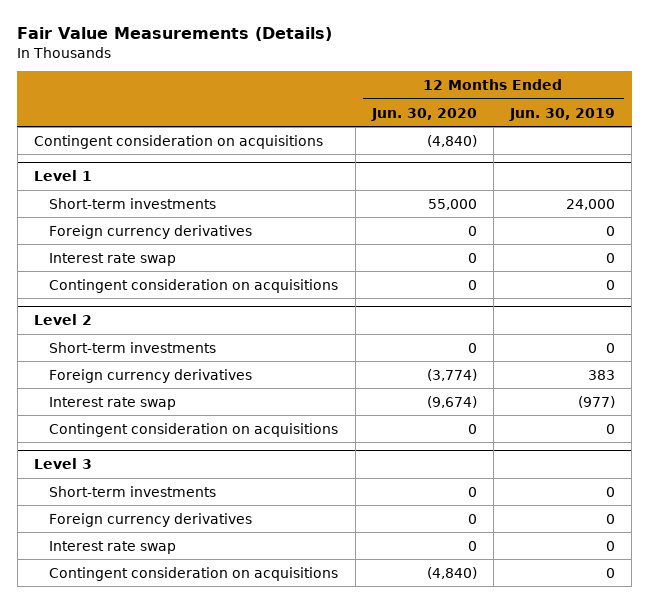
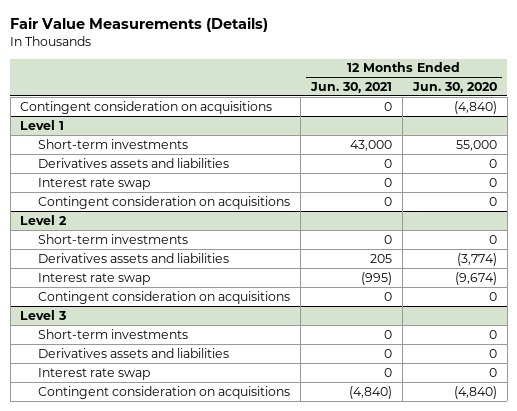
[509,107,616,121] Jun. 30, 2019 -> none
none -> [310,81,393,93] Jun. 30, 2021
[49,224,253,239] Foreign currency derivatives -> [38,157,230,168] Derivatives assets and liabilities
[49,368,253,383] Foreign currency derivatives -> [38,252,230,263] Derivatives assets and liabilities
[49,512,253,527] Foreign currency derivatives -> [38,347,230,358] Derivatives assets and liabilities

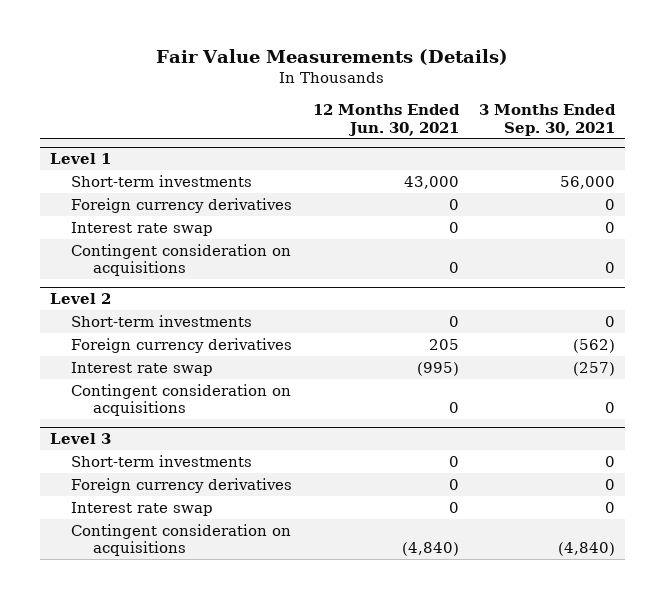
[411,81,497,93] Jun. 30, 2020 -> none
none -> [478,104,616,136] 3 Months Ended Sep. 30, 2021
[20,100,273,114] Contingent consideration on acquisitions -> none
[38,157,230,168] Derivatives assets and liabilities -> [71,197,293,213] Foreign currency derivatives
[38,252,230,263] Derivatives assets and liabilities -> [71,337,293,353] Foreign currency derivatives
[38,347,230,358] Derivatives assets and liabilities -> [71,477,293,493] Foreign currency derivatives

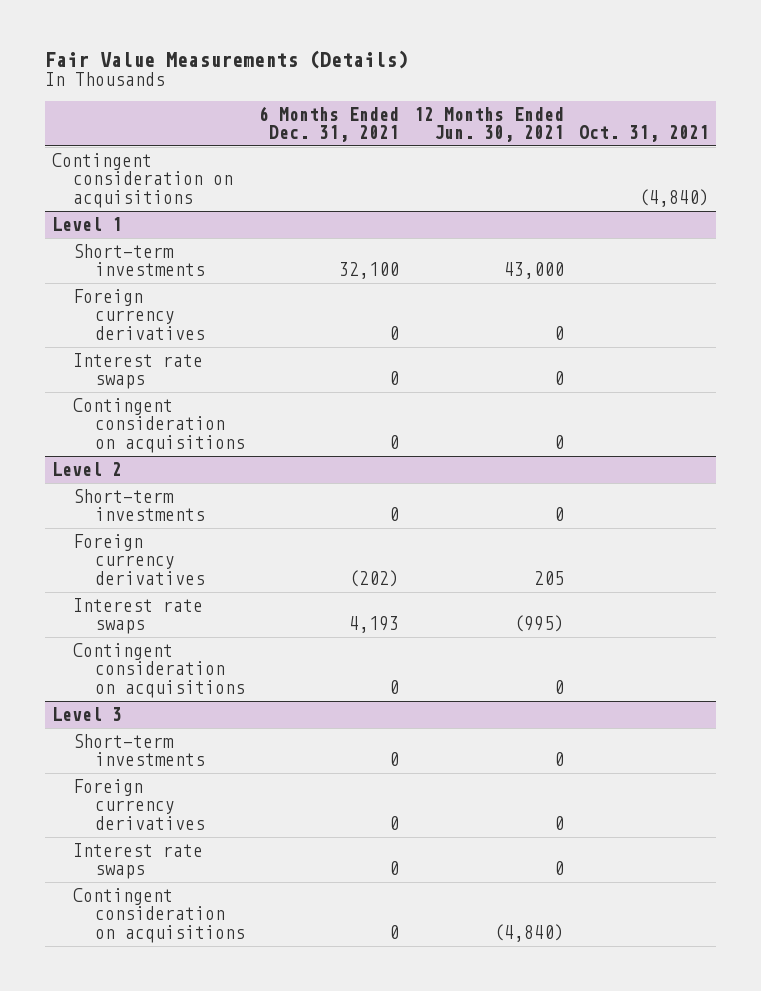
[478,104,616,136] 3 Months Ended Sep. 30, 2021 -> none
none -> [259,105,400,143] 6 Months Ended Dec. 31, 2021
none -> [578,125,709,143] Oct. 31, 2021
none -> [52,152,234,209] Contingent consideration on acquisitions
[71,221,214,236] Interest rate swap -> [73,352,204,390] Interest rate swaps
[71,361,214,376] Interest rate swap -> [73,597,204,635] Interest rate swaps
[71,501,214,516] Interest rate swap -> [73,842,204,880] Interest rate swaps

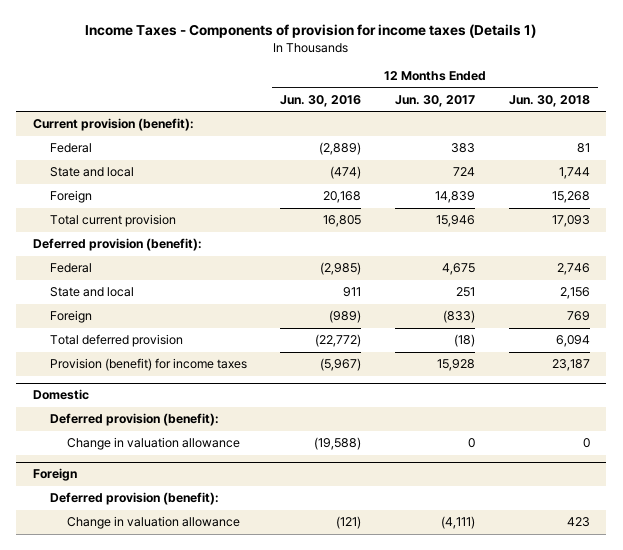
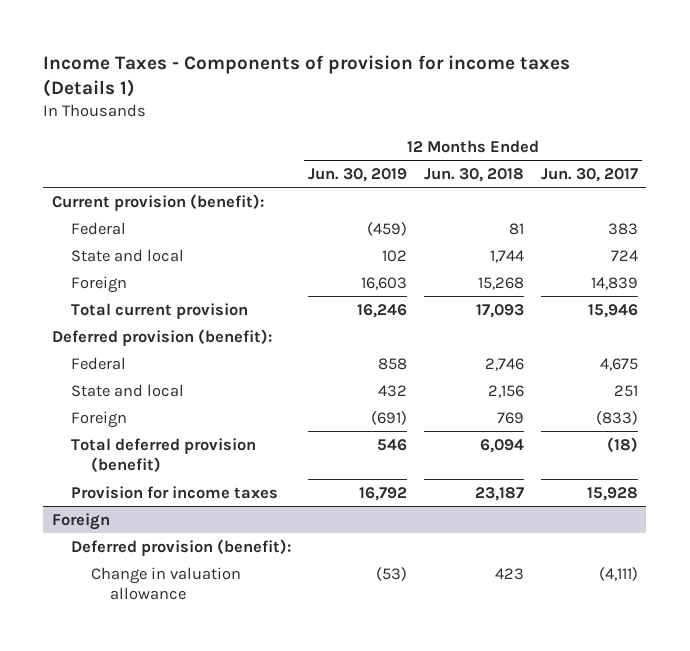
[280,94,362,107] Jun. 30, 2016 -> none
none -> [308,167,408,182] Jun. 30, 2019
[32,389,89,401] Domestic -> none
[49,413,219,427] Deferred provision (benefit): -> none
[66,437,240,451] Change in valuation allowance -> none
[49,334,183,348] Total deferred provision -> [71,437,257,473] Total deferred provision (benefit)
[49,358,247,372] Provision (benefit) for income taxes -> [71,485,279,499] Provision for income taxes

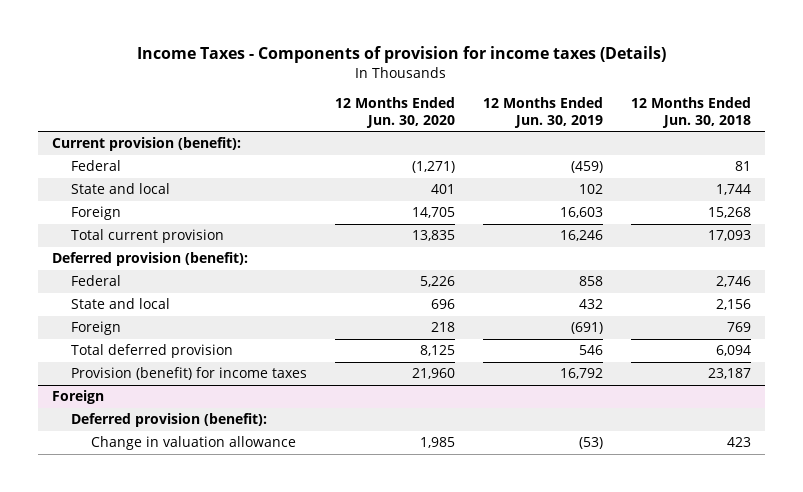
[43,54,571,98] Income Taxes - Components of provision for income taxes (Details 1) -> [137,46,667,64] Income Taxes - Components of provision for income taxes (Details)
[540,167,638,182] Jun. 30, 2017 -> none
none -> [335,96,456,128] 12 Months Ended Jun. 30, 2020
[71,437,257,473] Total deferred provision (benefit) -> [71,344,234,359] Total deferred provision
[71,485,279,499] Provision for income taxes -> [71,367,308,381] Provision (benefit) for income taxes

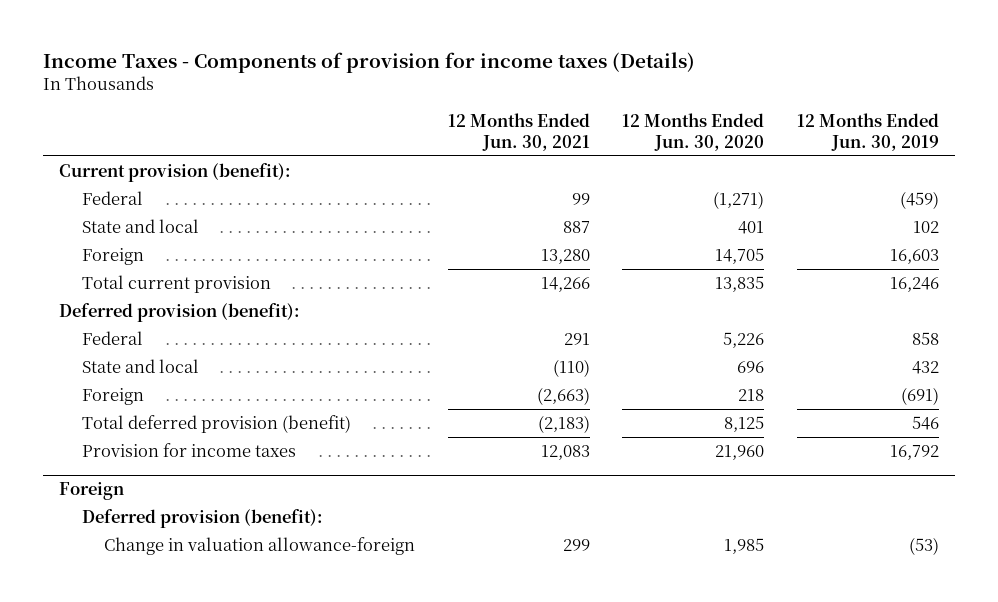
[630,96,751,128] 12 Months Ended Jun. 30, 2018 -> none
none -> [447,112,590,151] 12 Months Ended Jun. 30, 2021
[71,344,234,359] Total deferred provision -> [81,414,351,433] Total deferred provision (benefit)
[71,367,308,381] Provision (benefit) for income taxes -> [81,442,296,457] Provision for income taxes
[90,436,296,451] Change in valuation allowance -> [104,536,416,555] Change in valuation allowance-foreign

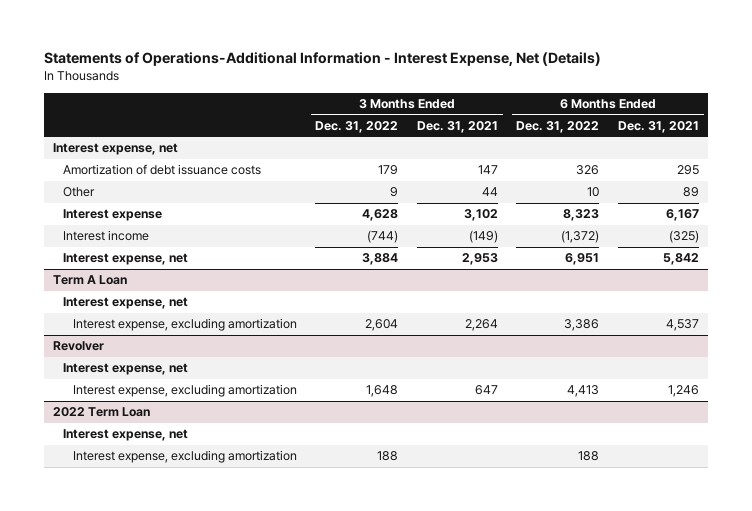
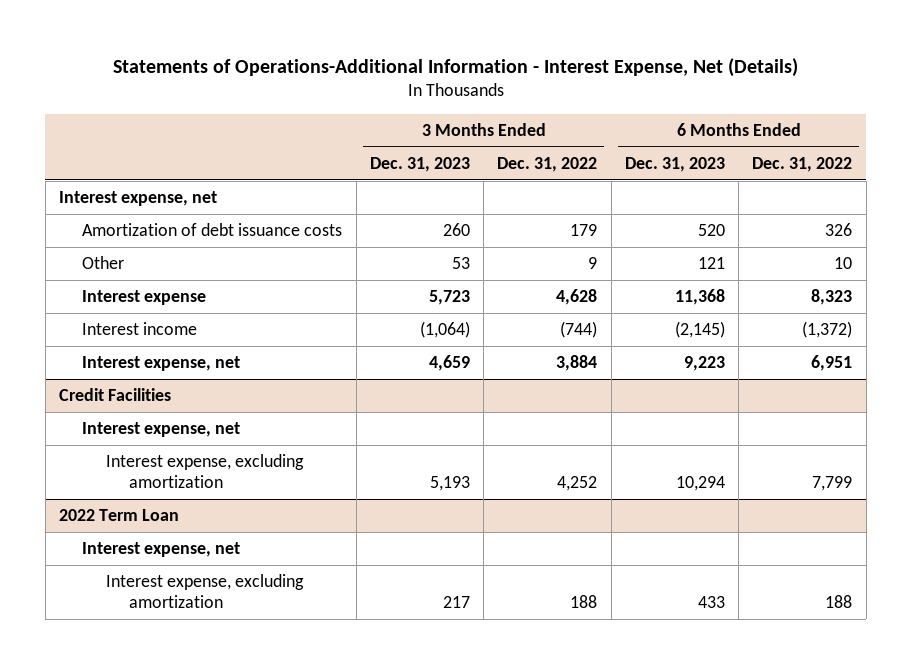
[416,120,498,133] Dec. 31, 2021 -> none
[617,120,699,133] Dec. 31, 2021 -> none
none -> [369,156,470,172] Dec. 31, 2023
none -> [624,156,725,172] Dec. 31, 2023
[52,275,127,286] Term A Loan -> none
[62,297,188,310] Interest expense, net -> none
[72,318,297,332] Interest expense, excluding amortization -> none
[52,341,104,352] Revolver -> none
none -> [59,388,172,402] Credit Facilities
[366,385,399,398] 1,648 -> [557,476,598,492] 4,252
[567,385,600,398] 4,413 -> [812,476,853,492] 7,799

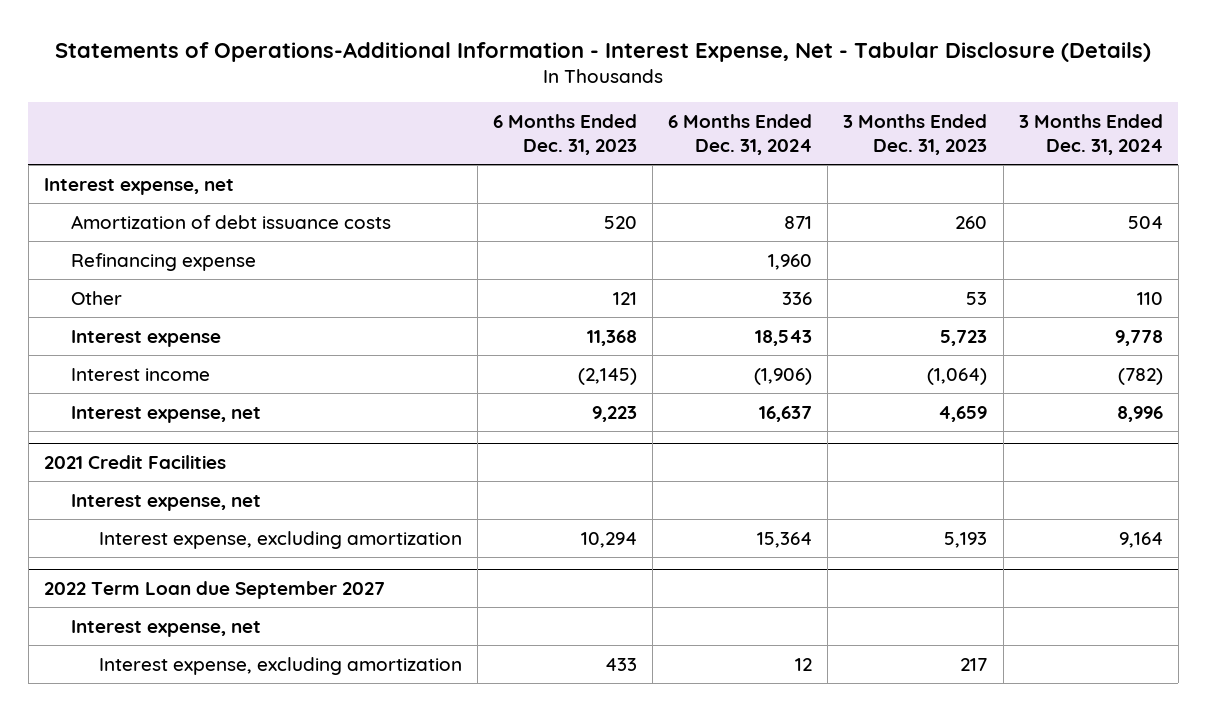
[112,57,798,77] Statements of Operations-Additional Information - Interest Expense, Net (Details) -> [55,41,1152,62] Statements of Operations-Additional Information - Interest Expense, Net - Tabular Disclosure (Details)
[497,156,598,172] Dec. 31, 2022 -> none
[752,156,853,172] Dec. 31, 2022 -> none
none -> [668,113,813,156] 6 Months Ended Dec. 31, 2024
none -> [1018,113,1163,156] 3 Months Ended Dec. 31, 2024
none -> [71,252,257,271] Refinancing expense
[59,388,172,402] Credit Facilities -> [43,454,226,469] 2021 Credit Facilities
[59,509,180,522] 2022 Term Loan -> [43,580,385,599] 2022 Term Loan due September 2027

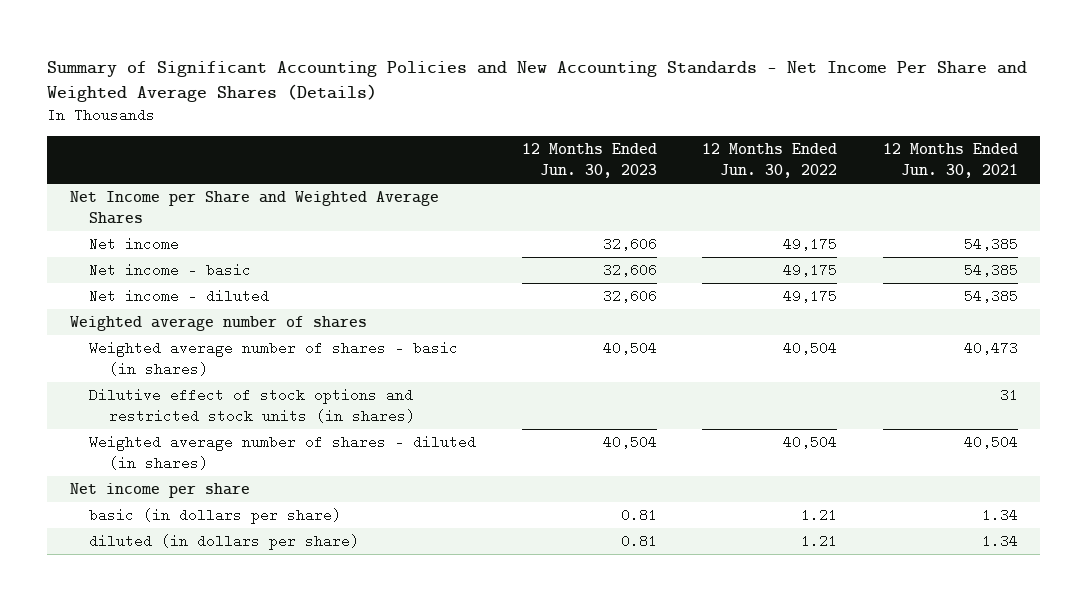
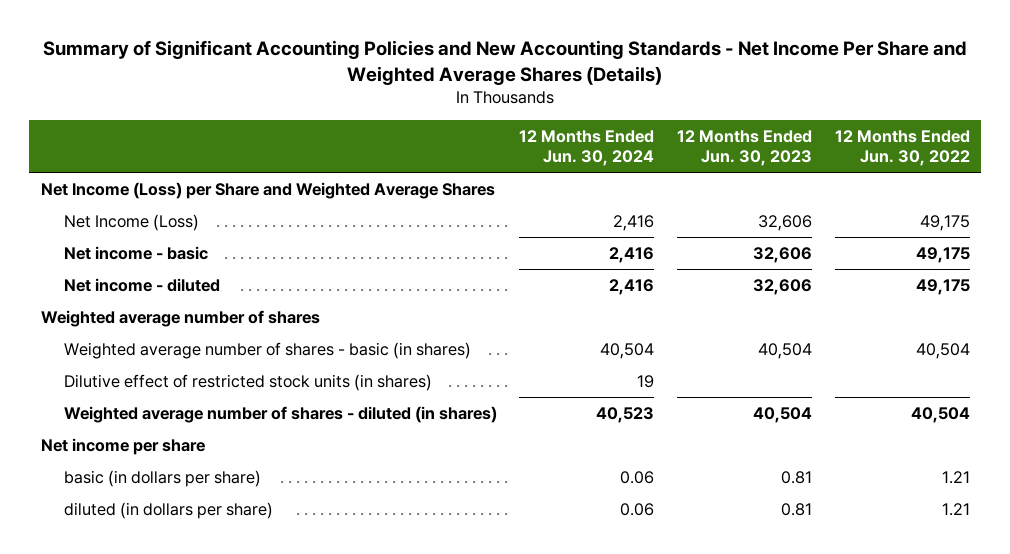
[882,143,1018,179] 12 Months Ended Jun. 30, 2021 -> none
none -> [519,130,655,166] 12 Months Ended Jun. 30, 2024
[70,191,440,225] Net Income per Share and Weighted Average Shares -> [40,182,495,200] Net Income (Loss) per Share and Weighted Average Shares
[89,237,180,252] Net income -> [63,214,199,232] Net Income (Loss)
[89,388,415,424] Dilutive effect of stock options and restricted stock units (in shares) -> [63,374,432,392] Dilutive effect of restricted stock units (in shares)

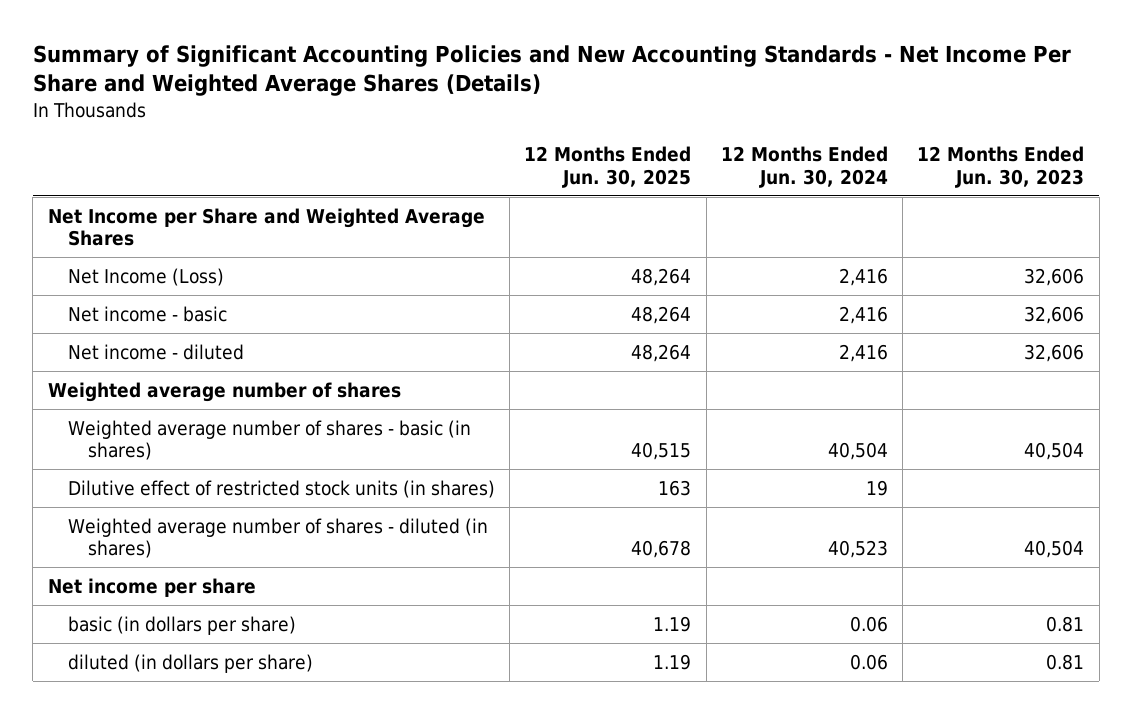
[834,130,970,166] 12 Months Ended Jun. 30, 2022 -> none
none -> [524,146,692,188] 12 Months Ended Jun. 30, 2025
[40,182,495,200] Net Income (Loss) per Share and Weighted Average Shares -> [47,207,485,247] Net Income per Share and Weighted Average Shares

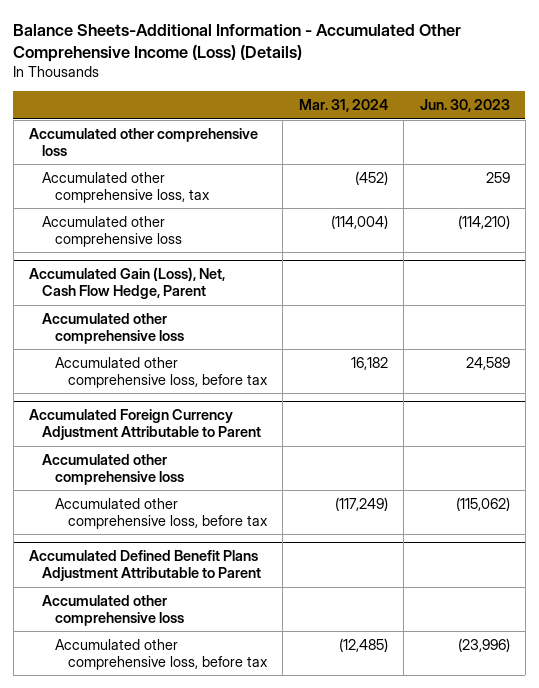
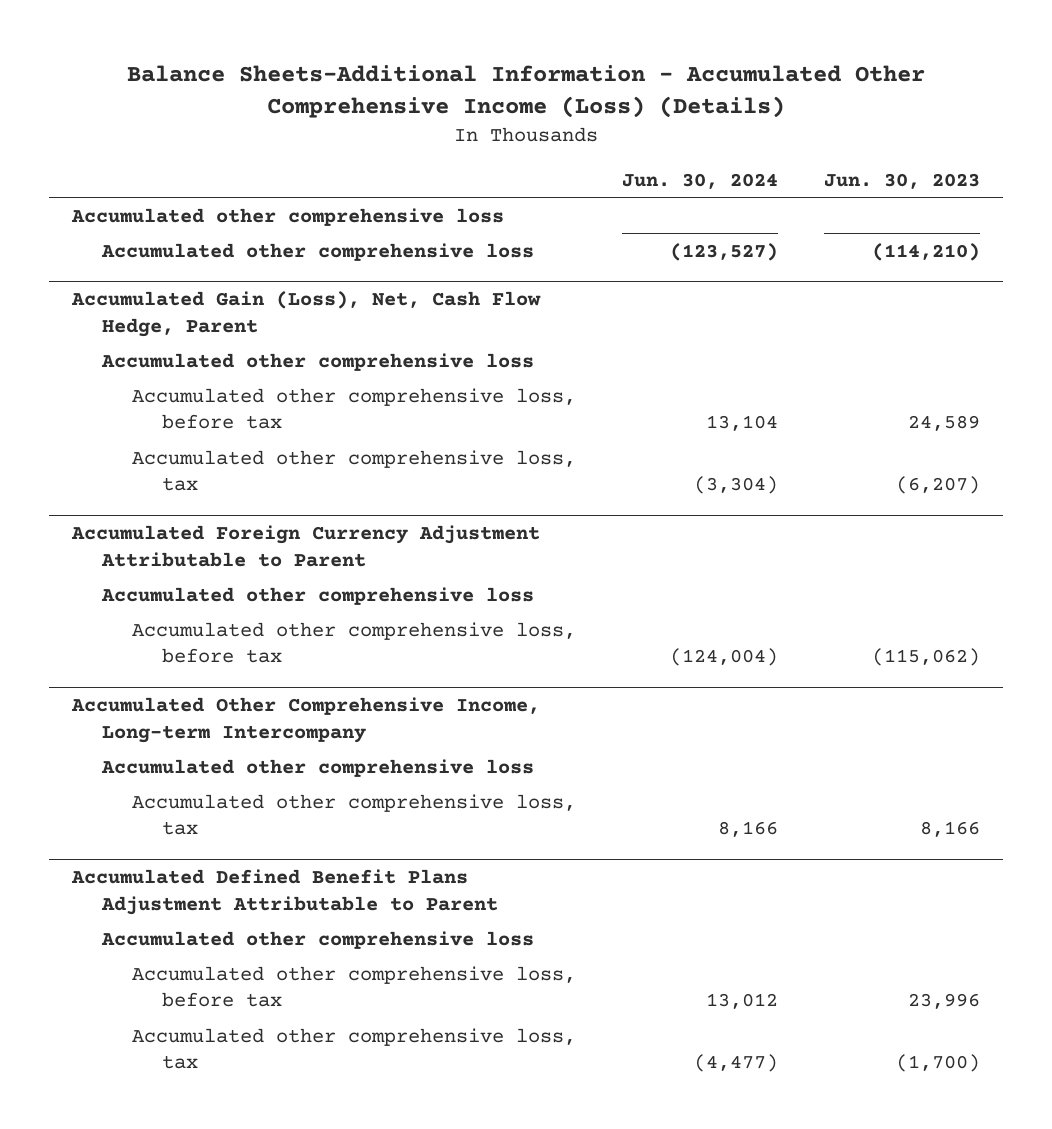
[298,99,388,113] Mar. 31, 2024 -> none
none -> [622,172,779,189] Jun. 30, 2024
[42,171,211,203] Accumulated other comprehensive loss, tax -> none
none -> [131,449,576,492] Accumulated other comprehensive loss, tax
none -> [71,696,541,743] Accumulated Other Comprehensive Income, Long-term Intercompany
none -> [101,758,535,777] Accumulated other comprehensive loss
none -> [131,793,576,836] Accumulated other comprehensive loss, tax
[457,637,510,652] (23,996) -> [908,993,981,1010] 23,996
none -> [131,1027,576,1070] Accumulated other comprehensive loss, tax

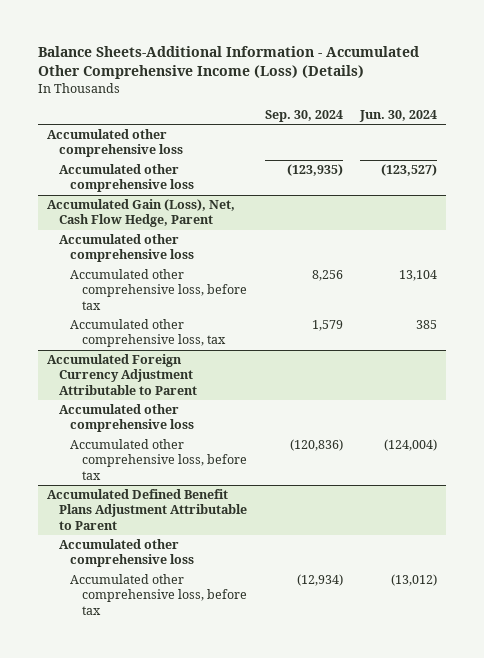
[824,172,981,189] Jun. 30, 2023 -> none
none -> [264,109,343,122] Sep. 30, 2024
[694,476,779,495] (3,304) -> [416,319,438,329] 385
[71,696,541,743] Accumulated Other Comprehensive Income, Long-term Intercompany -> none
[101,758,535,777] Accumulated other comprehensive loss -> none
[131,793,576,836] Accumulated other comprehensive loss, tax -> none
[131,1027,576,1070] Accumulated other comprehensive loss, tax -> none
[706,993,779,1010] 13,012 -> [391,573,438,586] (13,012)

